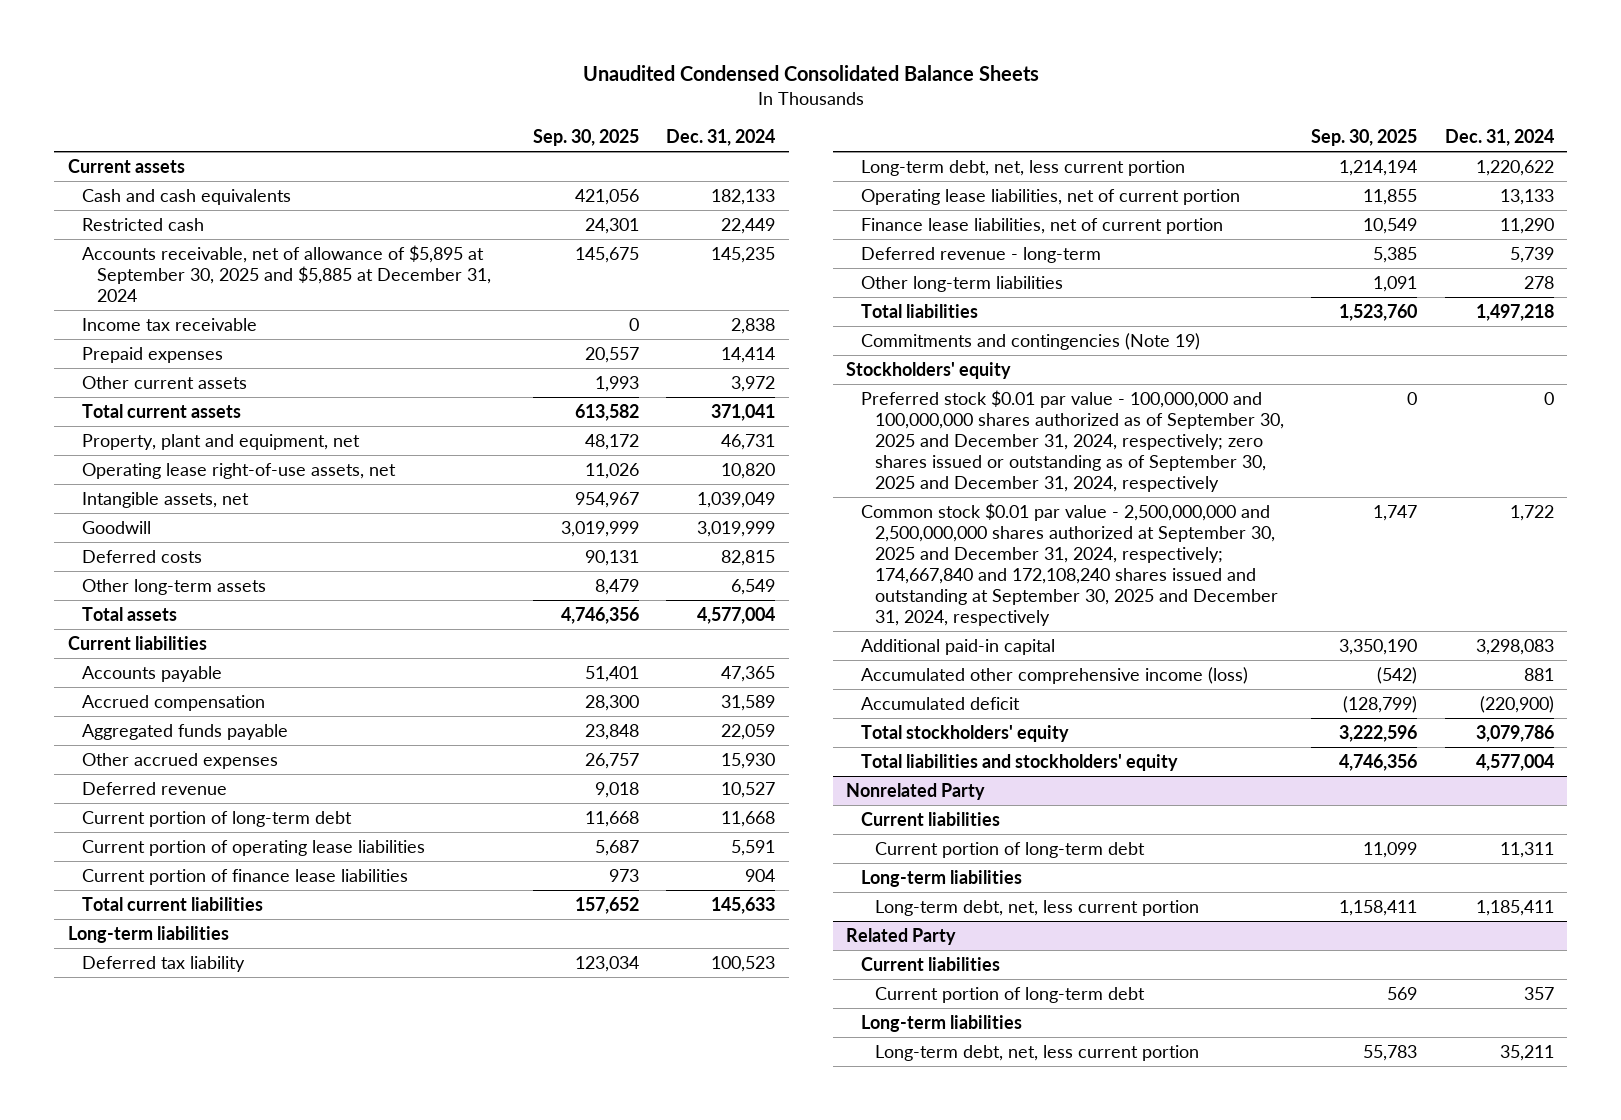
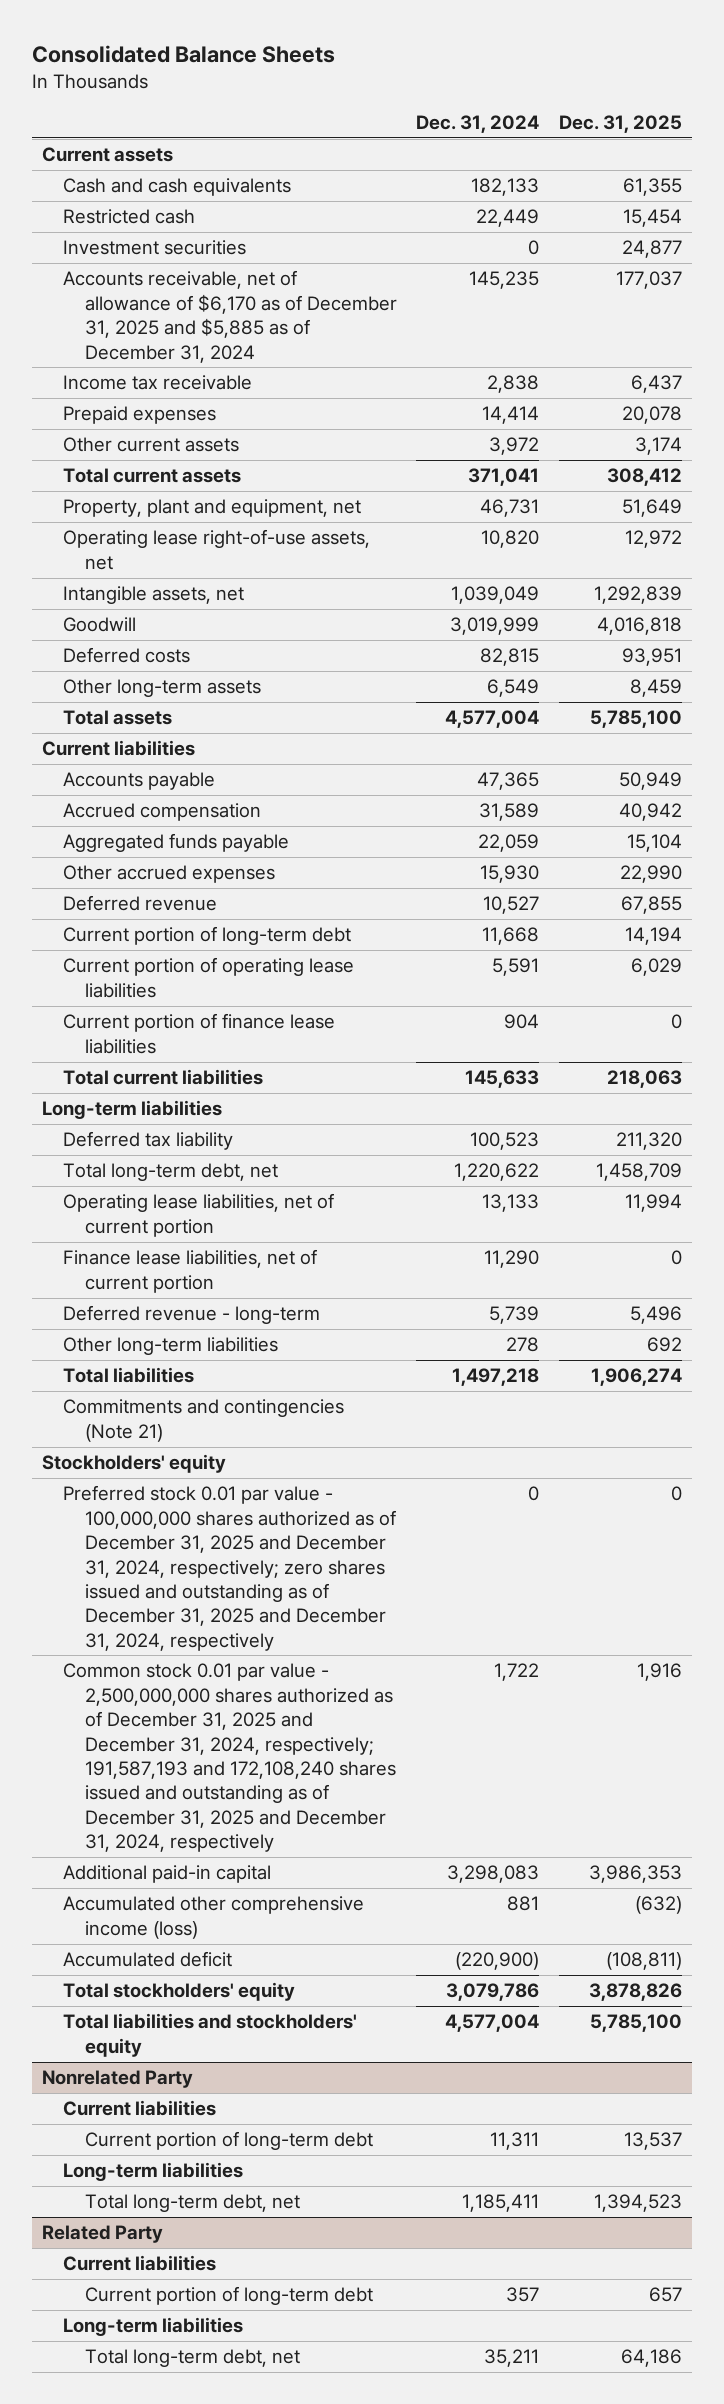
[582,65,1039,82] Unaudited Condensed Consolidated Balance Sheets -> [31,44,335,63] Consolidated Balance Sheets
[532,129,639,147] Sep. 30, 2025 -> none
none -> [559,115,683,134] Dec. 31, 2025
none -> [63,240,247,256] Investment securities
[82,244,491,302] Accounts receivable, net of allowance of $5,895 at September 30, 2025 and $5,885 at December 31, 2024 -> [63,270,397,363] Accounts receivable, net of allowance of $6,170 as of December 31, 2025 and $5,885 as of December 31, 2024
[860,159,1185,176] Long-term debt, net, less current portion -> [63,1163,279,1182] Total long-term debt, net
[860,332,1200,350] Commitments and contingencies (Note 19) -> [63,1399,345,1442] Commitments and contingencies (Note 21)
[860,389,1285,492] Preferred stock $0.01 par value - 100,000,000 and 100,000,000 shares authorized as of September 30, 2025 and December 31, 2024, respectively; zero shares issued or outstanding as of September 30, 2025 and December 31, 2024, respectively -> [63,1485,396,1651] Preferred stock 0.01 par value - 100,000,000 shares authorized as of December 31, 2025 and December 31, 2024, respectively; zero shares issued and outstanding as of December 31, 2025 and December 31, 2024, respectively
[860,502,1279,626] Common stock $0.01 par value - 2,500,000,000 and 2,500,000,000 shares authorized at September 30, 2025 and December 31, 2024, respectively; 174,667,840 and 172,108,240 shares issued and outstanding at September 30, 2025 and December 31, 2024, respectively -> [63,1663,396,1853] Common stock 0.01 par value - 2,500,000,000 shares authorized as of December 31, 2025 and December 31, 2024, respectively; 191,587,193 and 172,108,240 shares issued and outstanding as of December 31, 2025 and December 31, 2024, respectively
[875,899,1200,916] Long-term debt, net, less current portion -> [84,2194,300,2213] Total long-term debt, net
[875,1044,1200,1061] Long-term debt, net, less current portion -> [84,2349,300,2368] Total long-term debt, net

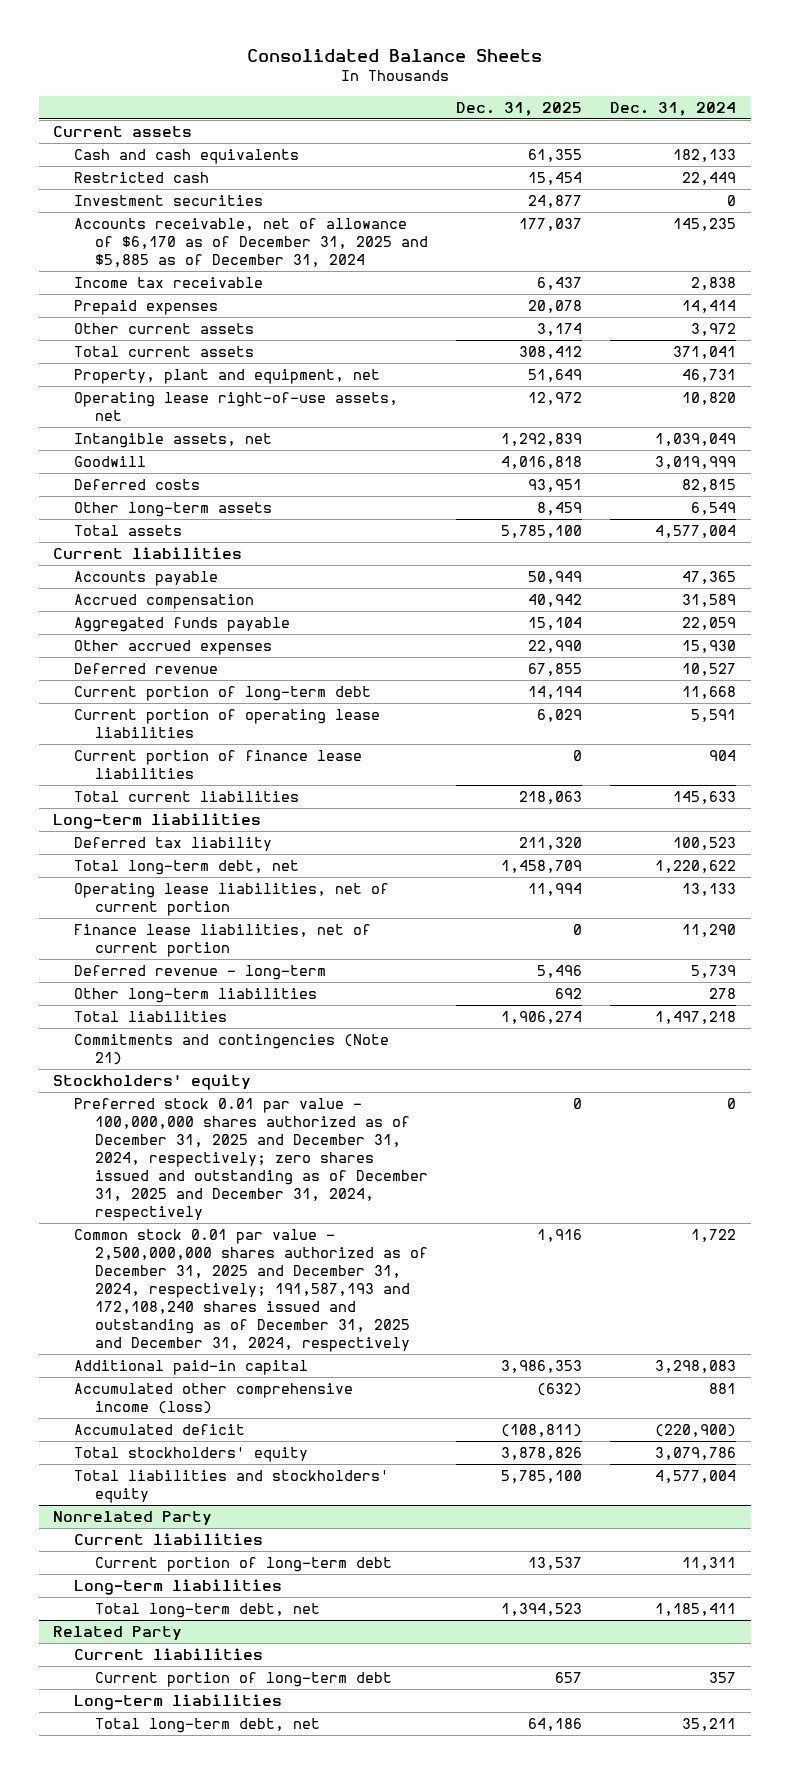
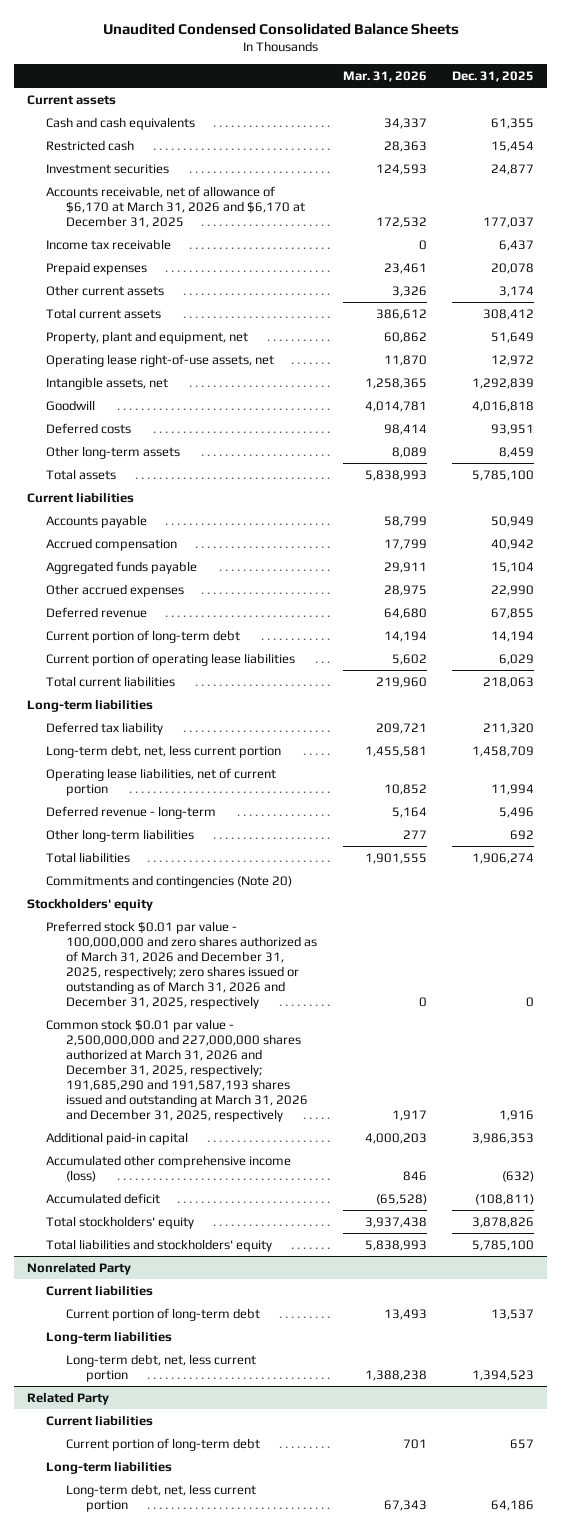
[246,48,542,62] Consolidated Balance Sheets -> [102,22,459,35] Unaudited Condensed Consolidated Balance Sheets
[610,101,737,116] Dec. 31, 2024 -> none
none -> [342,71,427,83] Mar. 31, 2026
[74,217,429,268] Accounts receivable, net of allowance of $6,170 as of December 31, 2025 and $5,885 as of December 31, 2024 -> [46,185,305,228] Accounts receivable, net of allowance of $6,170 at March 31, 2026 and $6,170 at December 31, 2025
[74,749,363,779] Current portion of finance lease liabilities -> none
[74,859,300,875] Total long-term debt, net -> [46,744,282,758] Long-term debt, net, less current portion
[74,923,372,957] Finance lease liabilities, net of current portion -> none
[74,1033,390,1065] Commitments and contingencies (Note 21) -> [46,874,293,888] Commitments and contingencies (Note 20)
[74,1097,429,1222] Preferred stock 0.01 par value - 100,000,000 shares authorized as of December 31, 2025 and December 31, 2024, respectively; zero shares issued and outstanding as of December 31, 2025 and December 31, 2024, respectively -> [46,920,317,1009] Preferred stock $0.01 par value - 100,000,000 and zero shares authorized as of March 31, 2026 and December 31, 2025, respectively; zero shares issued or outstanding as of March 31, 2026 and December 31, 2025, respectively
[74,1228,429,1353] Common stock 0.01 par value - 2,500,000,000 shares authorized as of December 31, 2025 and December 31, 2024, respectively; 191,587,193 and 172,108,240 shares issued and outstanding as of December 31, 2025 and December 31, 2024, respectively -> [46,1018,308,1122] Common stock $0.01 par value - 2,500,000,000 and 227,000,000 shares authorized at March 31, 2026 and December 31, 2025, respectively; 191,685,290 and 191,587,193 shares issued and outstanding at March 31, 2026 and December 31, 2025, respectively
[95,1602,321,1618] Total long-term debt, net -> [65,1353,256,1382] Long-term debt, net, less current portion
[95,1717,321,1733] Total long-term debt, net -> [65,1483,256,1512] Long-term debt, net, less current portion

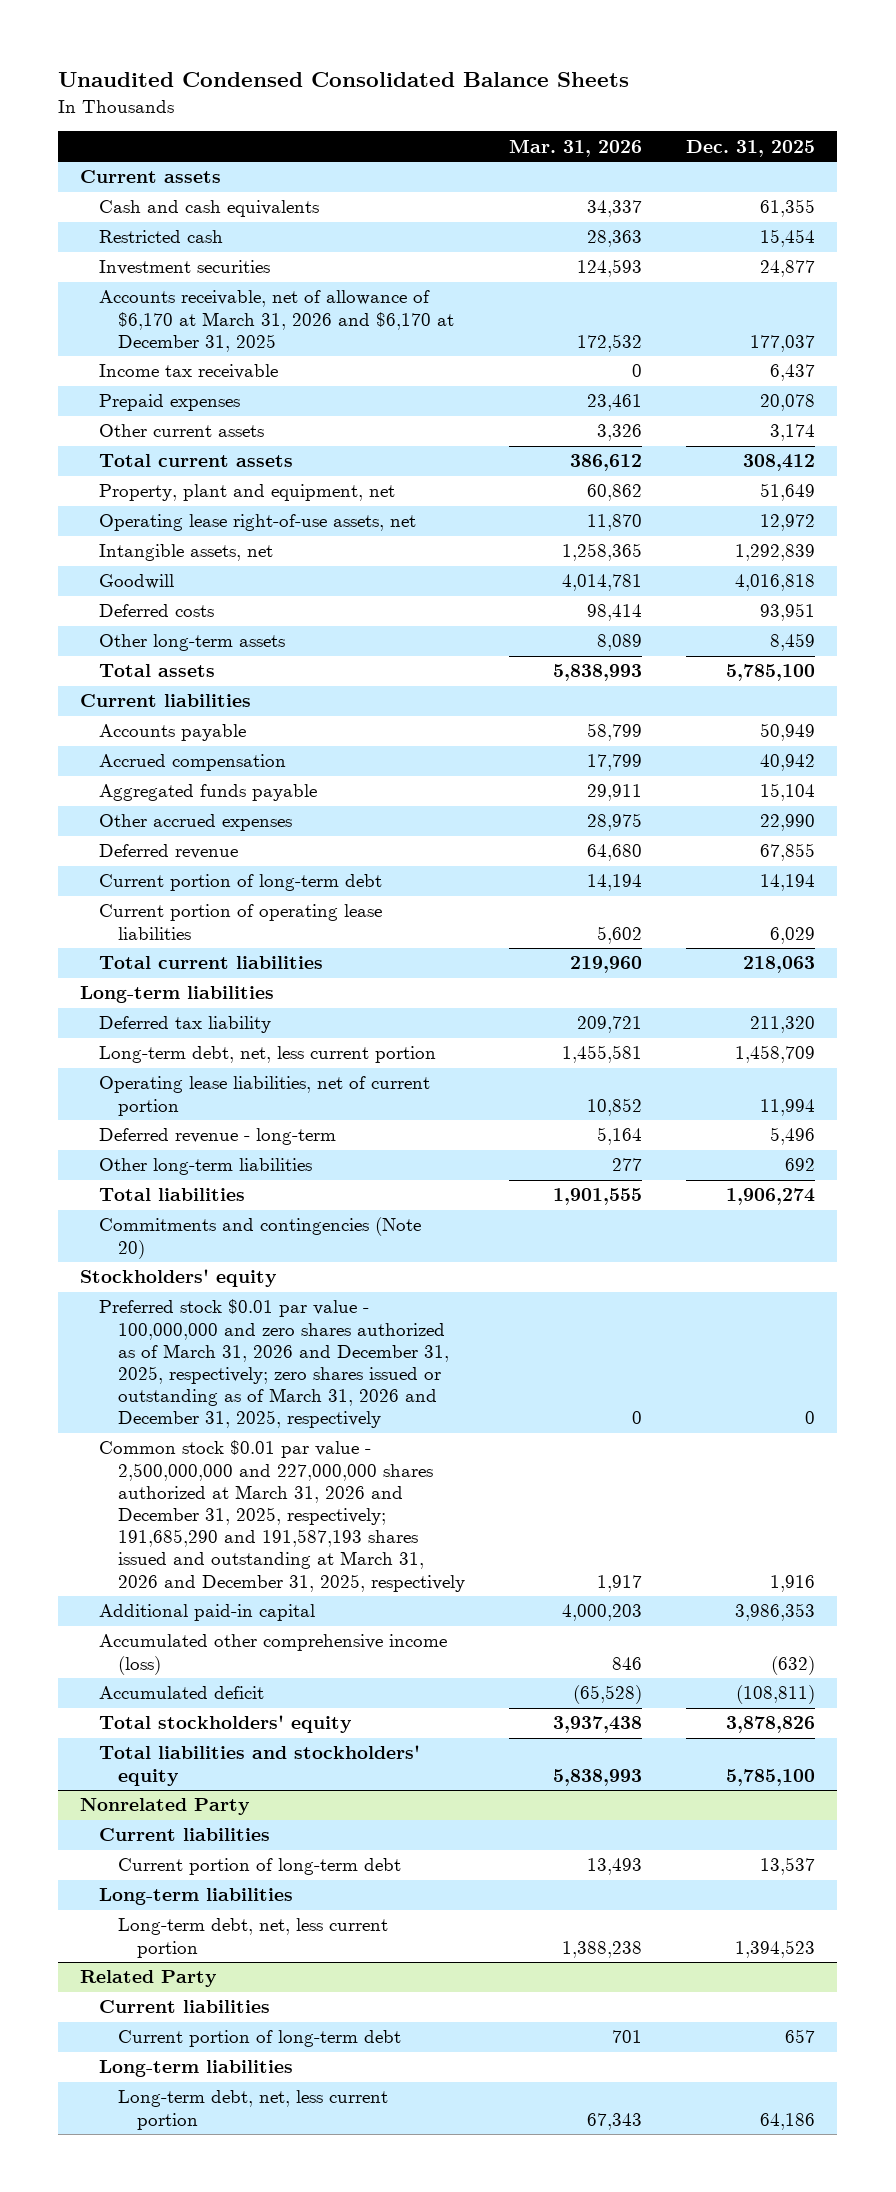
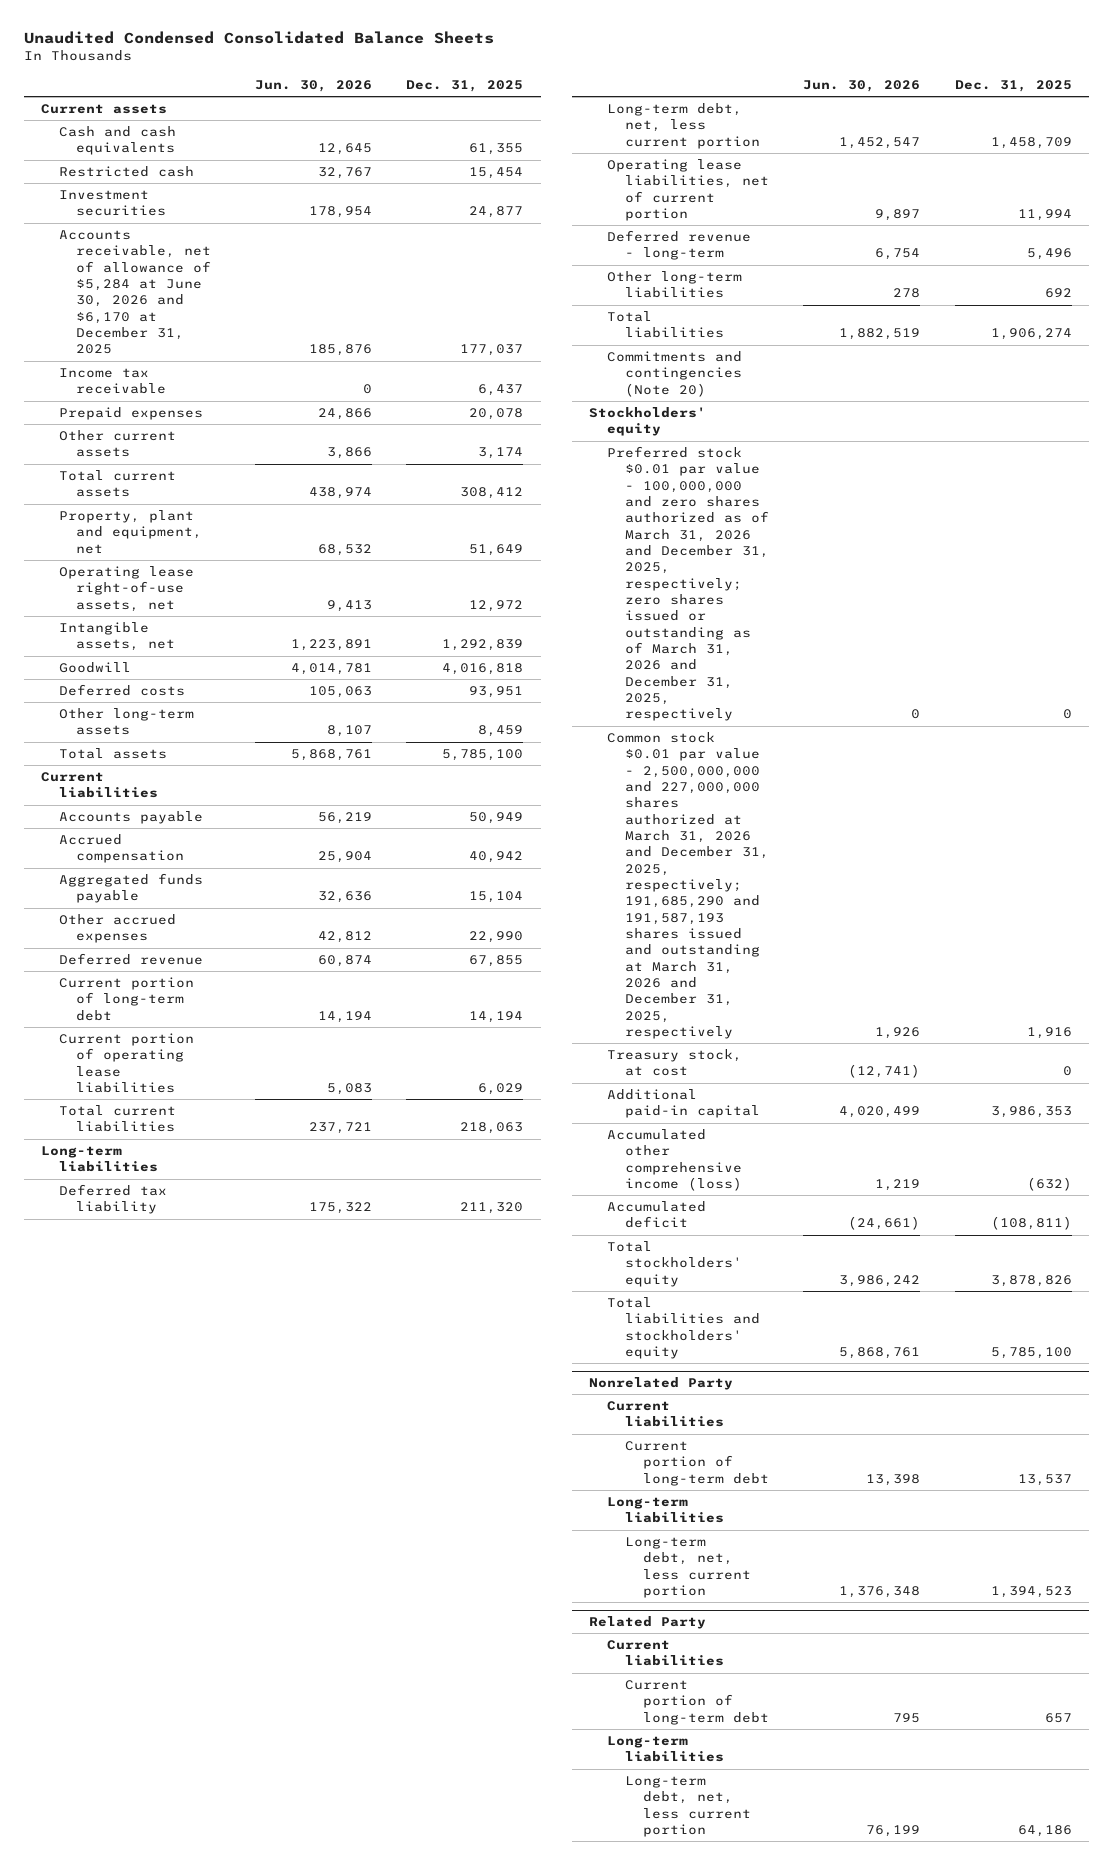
[509,138,643,157] Mar. 31, 2026 -> none
none -> [254,79,372,92] Jun. 30, 2026
[99,290,455,352] Accounts receivable, net of allowance of $6,170 at March 31, 2026 and $6,170 at December 31, 2025 -> [58,229,212,355] Accounts receivable, net of allowance of $5,284 at June 30, 2026 and $6,170 at December 31, 2025
none -> [606,1048,742,1077] Treasury stock, at cost

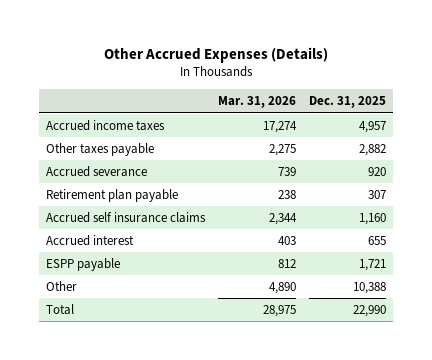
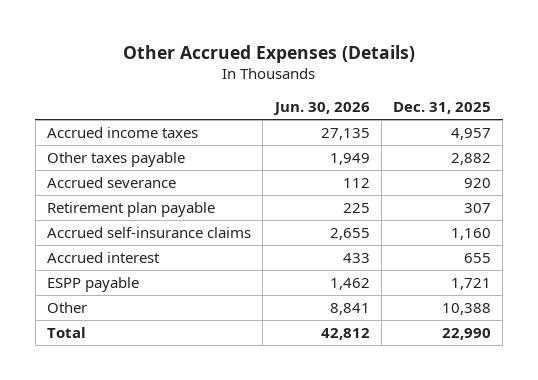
[218,96,297,109] Mar. 31, 2026 -> none
none -> [272,102,370,116] Jun. 30, 2026
[45,211,206,223] Accrued self insurance claims -> [47,226,252,238] Accrued self-insurance claims

